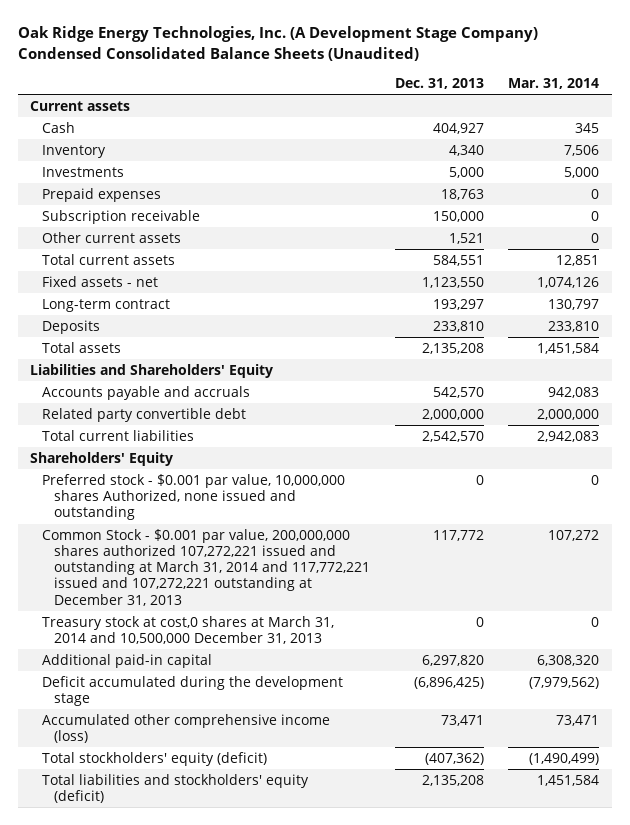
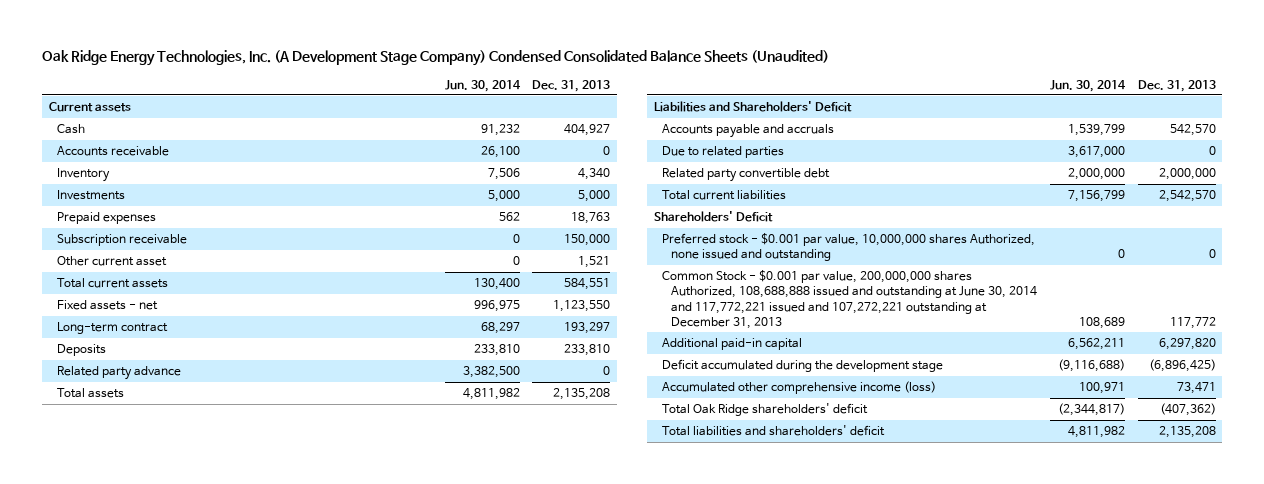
[508,77,600,89] Mar. 31, 2014 -> none
none -> [444,79,521,92] Jun. 30, 2014
none -> [57,146,170,157] Accounts receivable
[41,231,181,243] Other current assets -> [57,256,168,267] Other current asset
none -> [57,366,182,381] Related party advance
[30,363,274,378] Liabilities and Shareholders' Equity -> [653,101,852,113] Liabilities and Shareholders' Deficit
none -> [662,146,785,159] Due to related parties
[30,451,174,466] Shareholders' Equity -> [653,211,773,223] Shareholders' Deficit
[41,615,334,644] Treasury stock at cost,0 shares at March 31, 2014 and 10,500,000 December 31, 2013 -> none
[41,528,370,606] Common Stock - $0.001 par value, 200,000,000 shares authorized 107,272,221 issued and outstanding at March 31, 2014 and 117,772,221 issued and 107,272,221 outstanding at December 31, 2013 -> [662,270,1038,329] Common Stock - $0.001 par value, 200,000,000 shares Authorized, 108,688,888 issued and outstanding at June 30, 2014 and 117,772,221 issued and 107,272,221 outstanding at December 31, 2013
[41,751,267,766] Total stockholders' equity (deficit) -> [662,403,869,417] Total Oak Ridge shareholders' deficit
[41,773,309,803] Total liabilities and stockholders' equity (deficit) -> [662,425,886,437] Total liabilities and shareholders' deficit

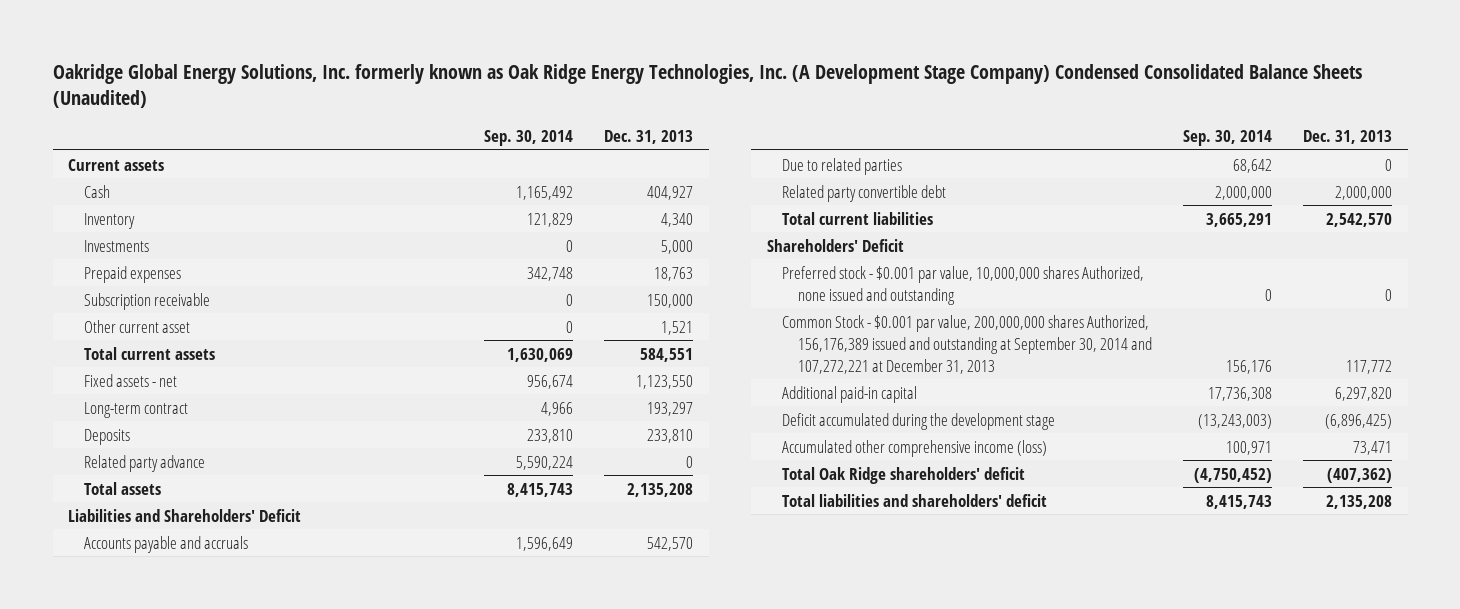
[42,50,830,67] Oak Ridge Energy Technologies, Inc. (A Development Stage Company) Condensed Consolidated Balance Sheets (Unaudited) -> [52,63,1362,109] Oakridge Global Energy Solutions, Inc. formerly known as Oak Ridge Energy Technologies, Inc. (A Development Stage Company) Condensed Consolidated Balance Sheets (Unaudited)
[444,79,521,92] Jun. 30, 2014 -> none
none -> [484,129,574,146] Sep. 30, 2014
[57,146,170,157] Accounts receivable -> none
[662,270,1038,329] Common Stock - $0.001 par value, 200,000,000 shares Authorized, 108,688,888 issued and outstanding at June 30, 2014 and 117,772,221 issued and 107,272,221 outstanding at December 31, 2013 -> [782,314,1152,374] Common Stock - $0.001 par value, 200,000,000 shares Authorized, 156,176,389 issued and outstanding at September 30, 2014 and 107,272,221 at December 31, 2013

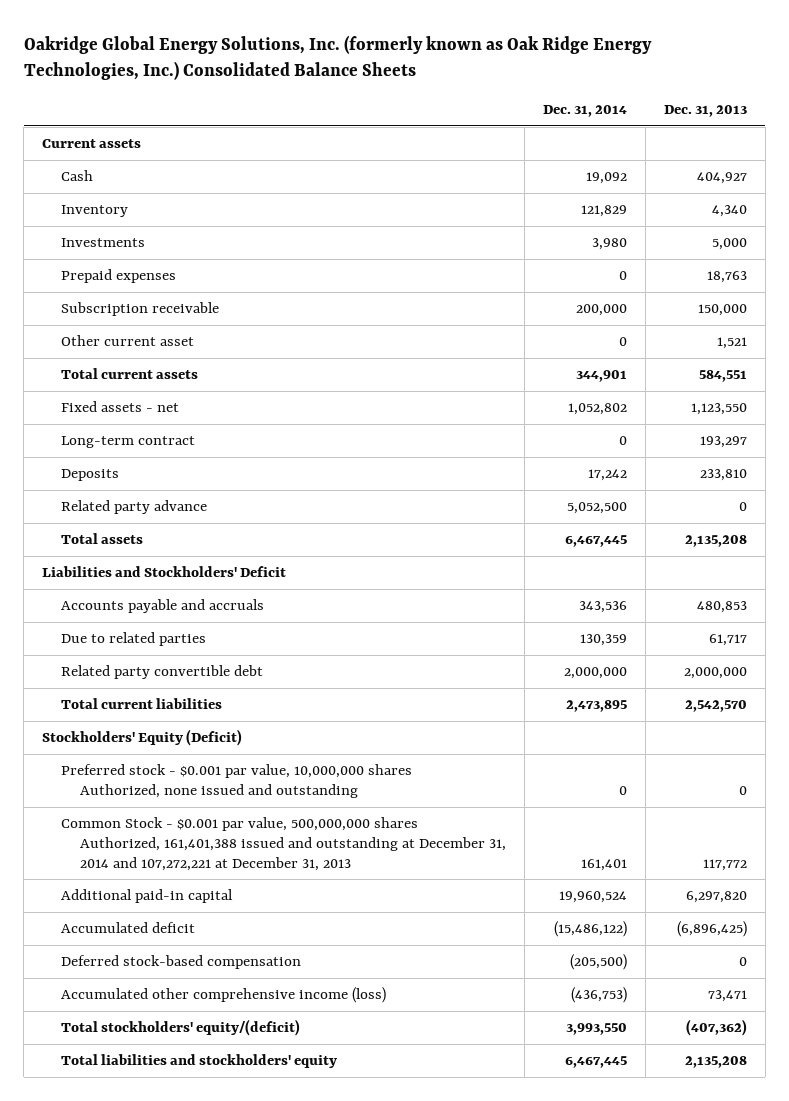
[52,63,1362,109] Oakridge Global Energy Solutions, Inc. formerly known as Oak Ridge Energy Technologies, Inc. (A Development Stage Company) Condensed Consolidated Balance Sheets (Unaudited) -> [23,35,652,81] Oakridge Global Energy Solutions, Inc. (formerly known as Oak Ridge Energy Technologies, Inc.) Consolidated Balance Sheets
[484,129,574,146] Sep. 30, 2014 -> none
none -> [542,105,627,118] Dec. 31, 2014
[68,508,302,522] Liabilities and Shareholders' Deficit -> [42,566,287,578] Liabilities and Stockholders' Deficit
[647,536,694,551] 542,570 -> [696,601,747,614] 480,853
[1384,158,1392,171] 0 -> [708,634,747,647] 61,717
[766,238,904,252] Shareholders' Deficit -> [42,729,243,747] Stockholders' Equity (Deficit)
[782,314,1152,374] Common Stock - $0.001 par value, 200,000,000 shares Authorized, 156,176,389 issued and outstanding at September 30, 2014 and 107,272,221 at December 31, 2013 -> [61,817,507,871] Common Stock - $0.001 par value, 500,000,000 shares Authorized, 161,401,388 issued and outstanding at December 31, 2014 and 107,272,221 at December 31, 2013
[782,412,1056,430] Deficit accumulated during the development stage -> [61,922,196,934] Accumulated deficit
none -> [61,955,302,970] Deferred stock-based compensation
[782,466,1026,484] Total Oak Ridge shareholders' deficit -> [61,1019,301,1037] Total stockholders' equity/(deficit)
[782,493,1048,507] Total liabilities and shareholders' deficit -> [61,1054,338,1069] Total liabilities and stockholders' equity

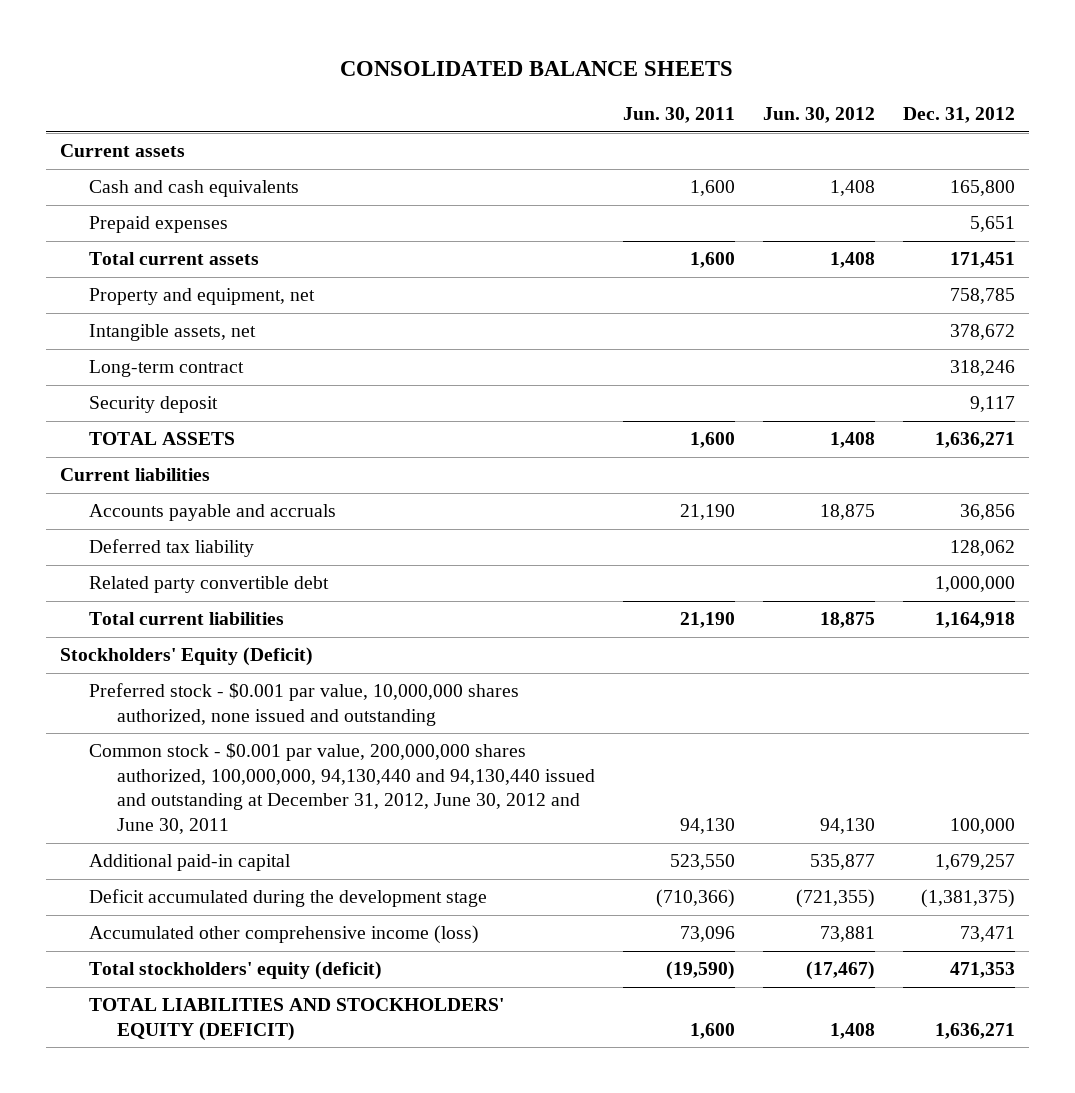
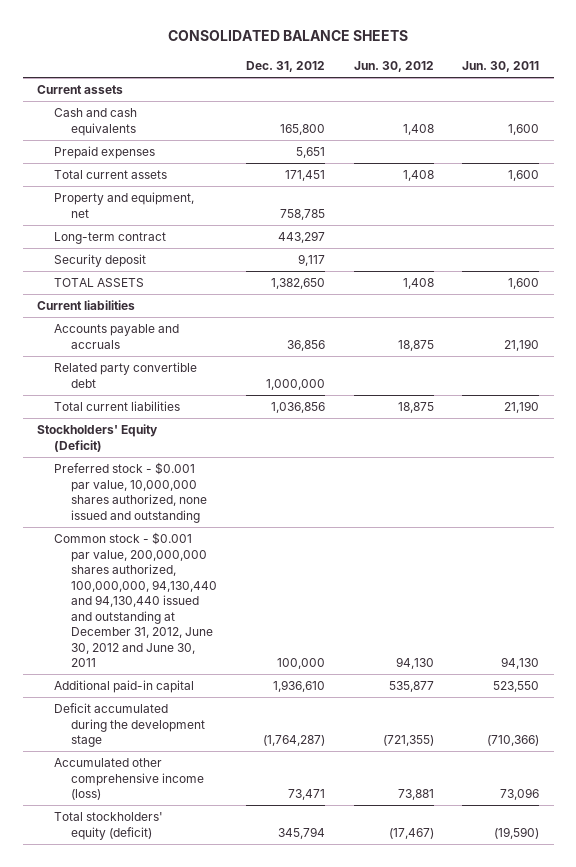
[88,324,256,342] Intangible assets, net -> none
[949,360,1015,377] 318,246 -> [278,231,326,244] 443,297
[934,432,1015,449] 1,636,271 -> [271,278,326,290] 1,382,650
[88,539,254,558] Deferred tax liability -> none
[934,612,1015,629] 1,164,918 -> [271,402,326,414] 1,036,856
[934,854,1015,871] 1,679,257 -> [273,680,326,693] 1,936,610
[920,889,1015,909] (1,381,375) -> [263,735,326,747] (1,764,287)
[88,998,504,1041] TOTAL LIABILITIES AND STOCKHOLDERS' EQUITY (DEFICIT) -> none
[949,962,1015,979] 471,353 -> [278,826,326,839] 345,794

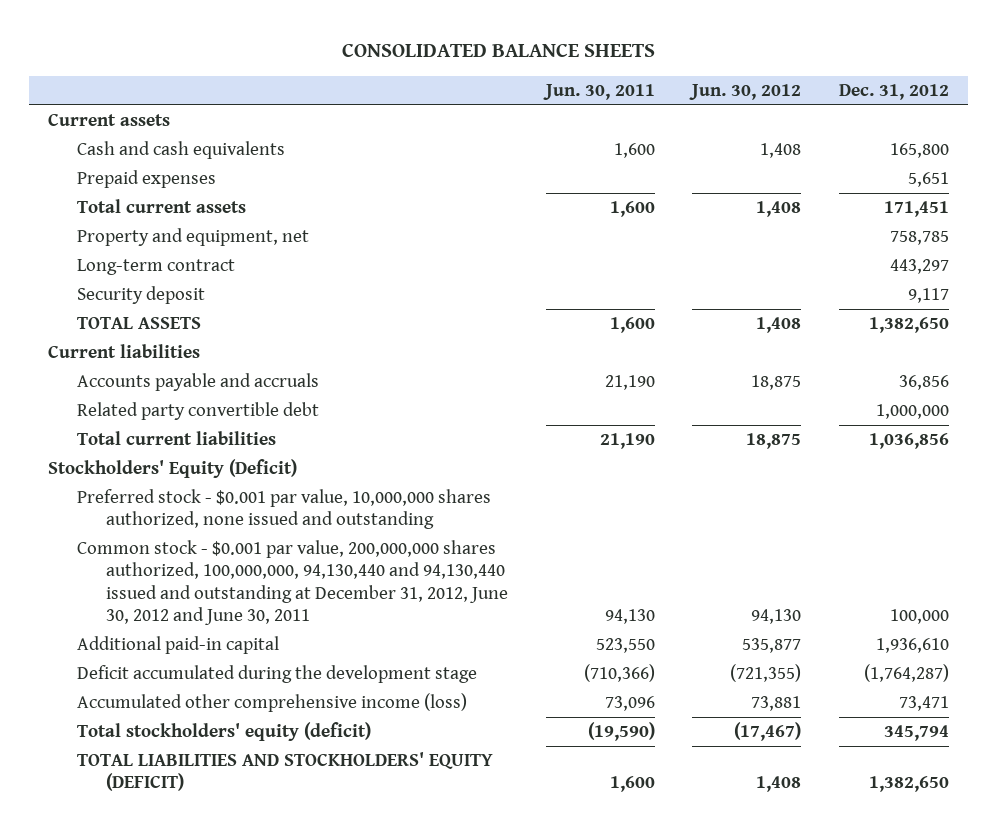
none -> [76,752,493,792] TOTAL LIABILITIES AND STOCKHOLDERS' EQUITY (DEFICIT)

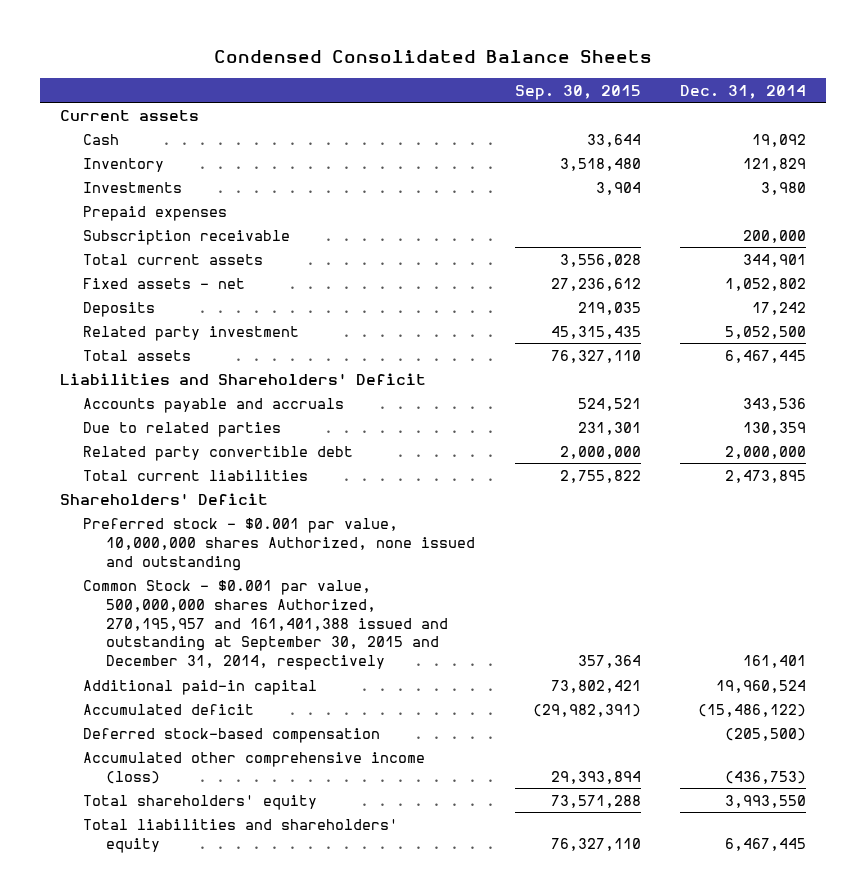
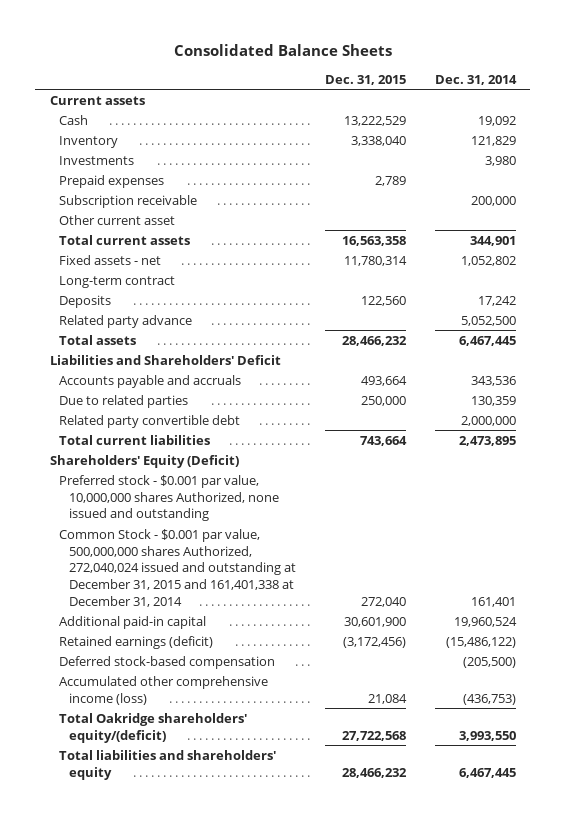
[214,50,653,64] Condensed Consolidated Balance Sheets -> [173,43,392,56] Consolidated Balance Sheets
[514,84,641,100] Sep. 30, 2015 -> none
none -> [324,74,406,85] Dec. 31, 2015
none -> [59,214,176,225] Other current asset
none -> [59,275,176,288] Long-term contract
[83,325,300,341] Related party investment -> [59,314,193,328] Related party advance
[60,492,269,505] Shareholders' Deficit -> [49,454,239,468] Shareholders' Equity (Deficit)
[83,579,449,671] Common Stock - $0.001 par value, 500,000,000 shares Authorized, 270,195,957 and 161,401,388 issued and outstanding at September 30, 2015 and December 31, 2014, respectively -> [59,528,296,607] Common Stock - $0.001 par value, 500,000,000 shares Authorized, 272,040,024 issued and outstanding at December 31, 2015 and 161,401,338 at December 31, 2014
[83,703,255,715] Accumulated deficit -> [59,635,214,649] Retained earnings (deficit)
[83,794,318,810] Total shareholders' equity -> [59,712,248,743] Total Oakridge shareholders' equity/(deficit)

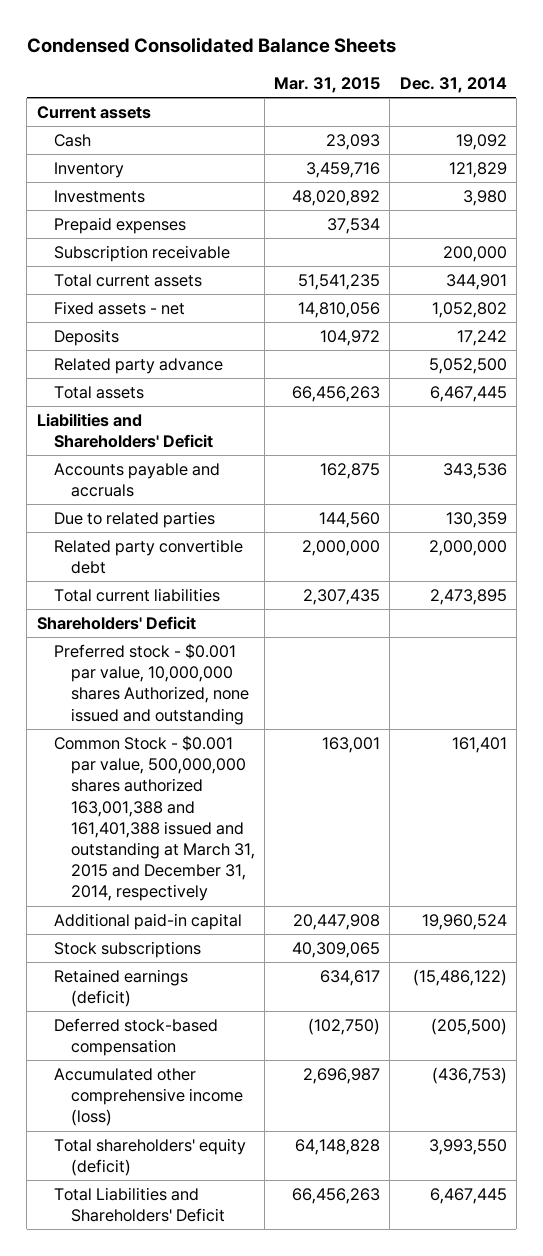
[173,43,392,56] Consolidated Balance Sheets -> [26,37,396,54] Condensed Consolidated Balance Sheets
[324,74,406,85] Dec. 31, 2015 -> none
none -> [274,76,381,93] Mar. 31, 2015
[59,214,176,225] Other current asset -> none
[59,275,176,288] Long-term contract -> none
[49,454,239,468] Shareholders' Equity (Deficit) -> [36,615,196,630] Shareholders' Deficit
[59,528,296,607] Common Stock - $0.001 par value, 500,000,000 shares Authorized, 272,040,024 issued and outstanding at December 31, 2015 and 161,401,338 at December 31, 2014 -> [53,734,255,902] Common Stock - $0.001 par value, 500,000,000 shares authorized 163,001,388 and 161,401,388 issued and outstanding at March 31, 2015 and December 31, 2014, respectively
none -> [53,940,201,958] Stock subscriptions
[59,712,248,743] Total Oakridge shareholders' equity/(deficit) -> [53,1137,246,1177] Total shareholders' equity (deficit)
[59,749,277,780] Total liabilities and shareholders' equity -> [53,1186,225,1223] Total Liabilities and Shareholders' Deficit

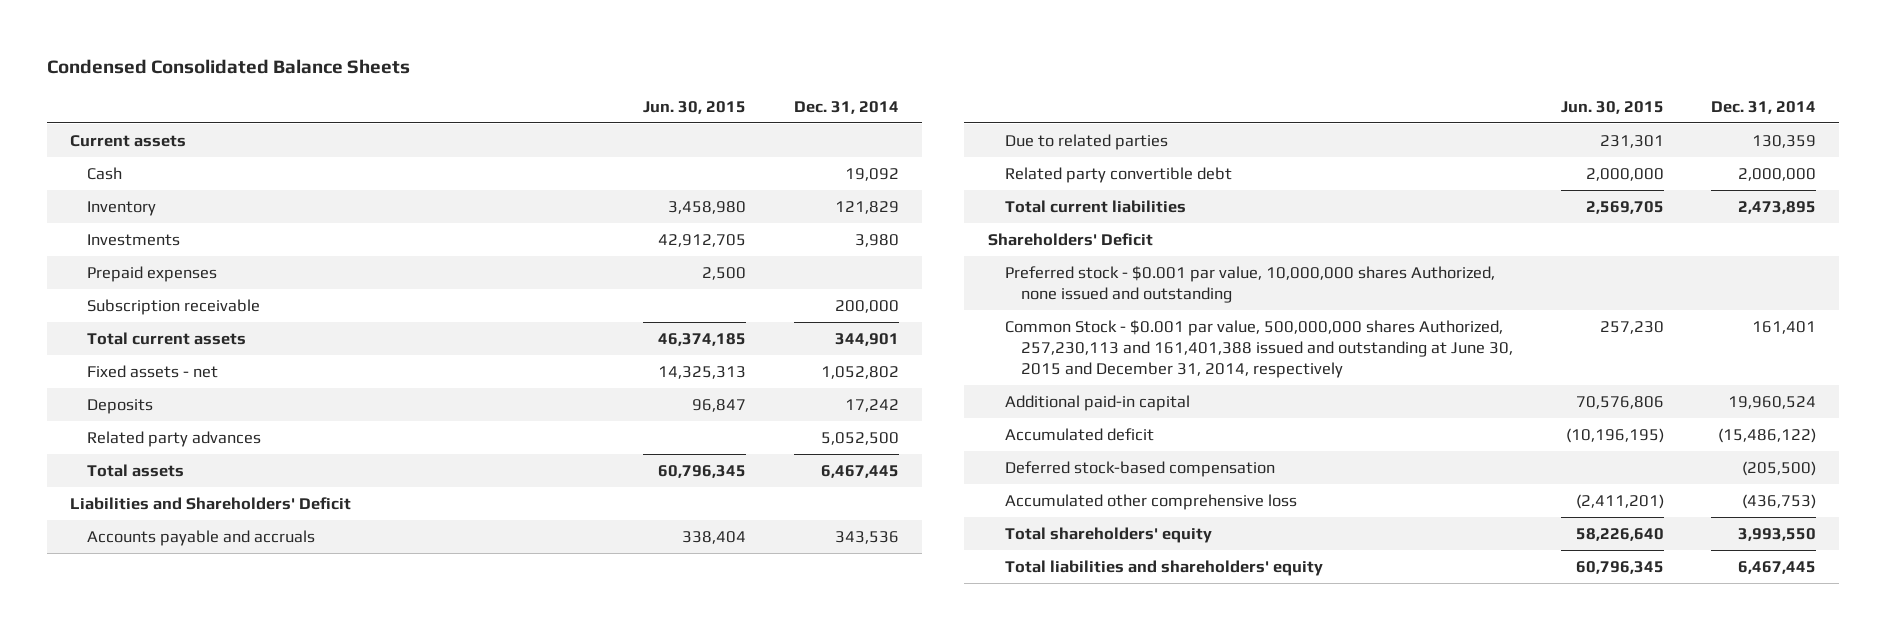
[274,76,381,93] Mar. 31, 2015 -> none
none -> [643,100,747,114] Jun. 30, 2015
[53,357,223,374] Related party advance -> [87,431,262,448] Related party advances
[53,734,255,902] Common Stock - $0.001 par value, 500,000,000 shares authorized 163,001,388 and 161,401,388 issued and outstanding at March 31, 2015 and December 31, 2014, respectively -> [1004,320,1514,379] Common Stock - $0.001 par value, 500,000,000 shares Authorized, 257,230,113 and 161,401,388 issued and outstanding at June 30, 2015 and December 31, 2014, respectively
[53,940,201,958] Stock subscriptions -> none
[53,968,188,1008] Retained earnings (deficit) -> [1004,428,1154,442] Accumulated deficit
[53,1067,243,1127] Accumulated other comprehensive income (loss) -> [1004,494,1297,511] Accumulated other comprehensive loss
[53,1137,246,1177] Total shareholders' equity (deficit) -> [1004,527,1212,544] Total shareholders' equity
[53,1186,225,1223] Total Liabilities and Shareholders' Deficit -> [1004,560,1323,577] Total liabilities and shareholders' equity

